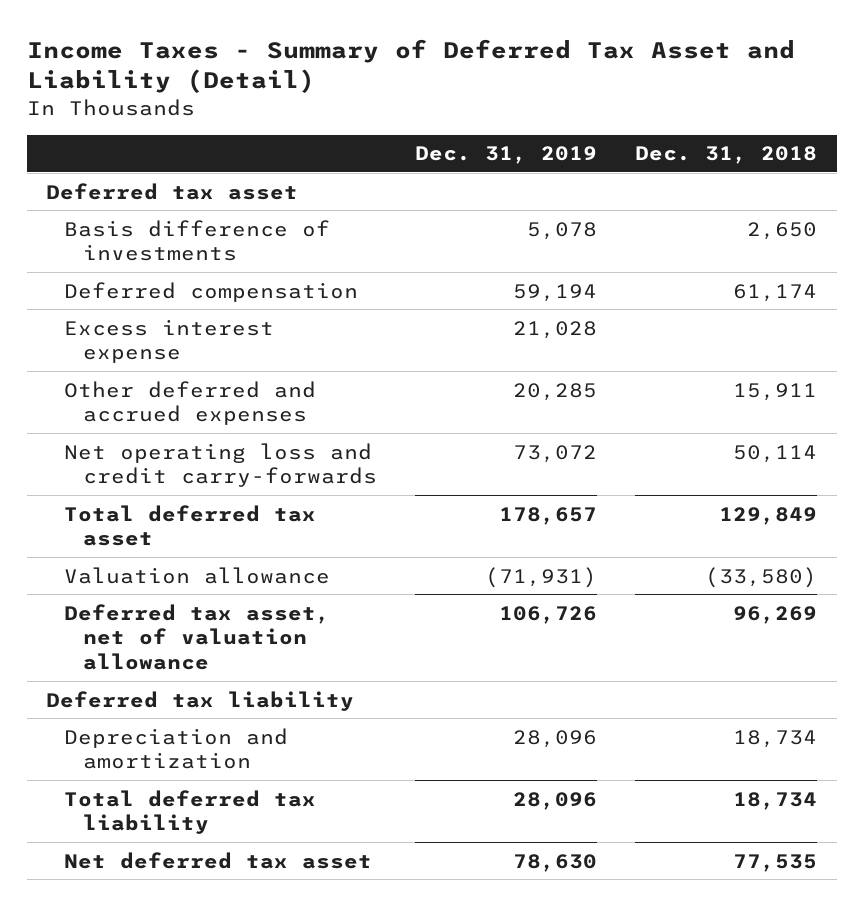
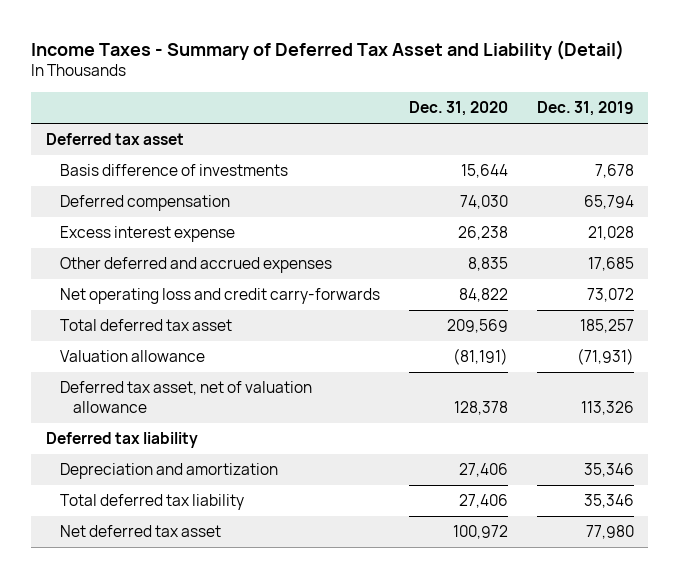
[635,146,818,165] Dec. 31, 2018 -> none
none -> [408,101,508,117] Dec. 31, 2020
[526,221,597,240] 5,078 -> [594,164,634,179] 7,678
[512,283,597,302] 59,194 -> [583,195,634,210] 65,794
[512,382,597,401] 20,285 -> [587,257,634,272] 17,685
[498,506,597,525] 178,657 -> [579,319,634,334] 185,257
[498,605,597,624] 106,726 -> [580,400,634,415] 113,326
[512,729,597,748] 28,096 -> [583,463,634,478] 35,346
[512,791,597,810] 28,096 -> [583,494,634,509] 35,346
[512,853,597,872] 78,630 -> [585,525,634,540] 77,980

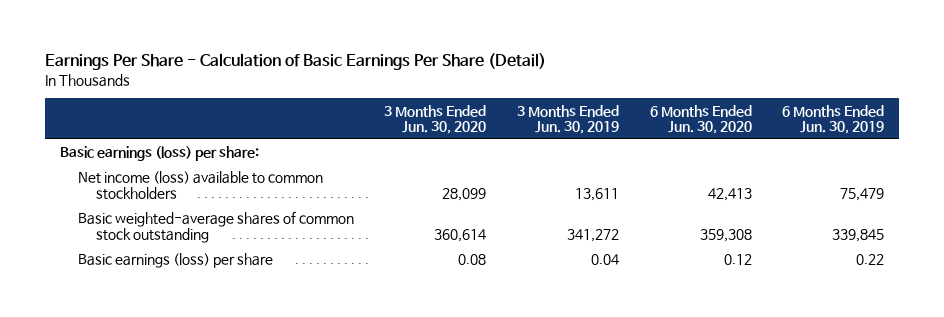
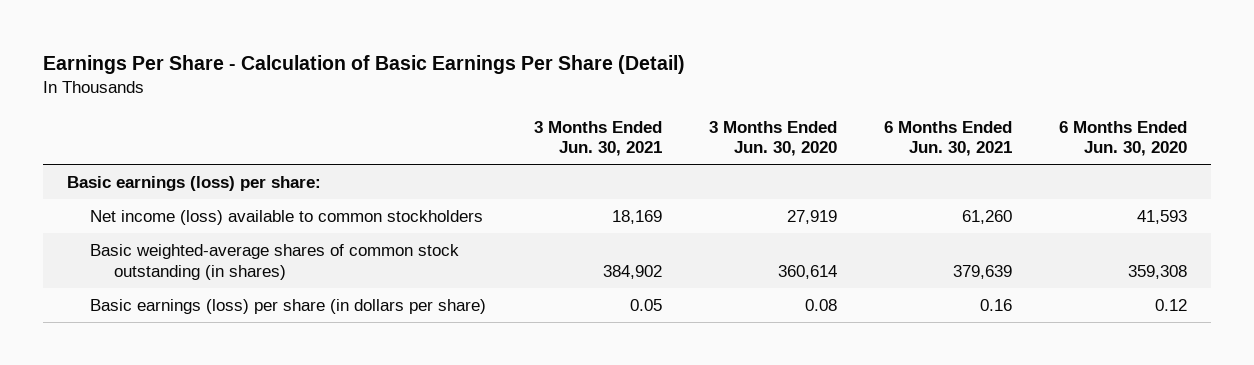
[517,104,620,135] 3 Months Ended Jun. 30, 2019 -> none
[782,104,885,135] 6 Months Ended Jun. 30, 2019 -> none
none -> [533,120,662,157] 3 Months Ended Jun. 30, 2021
none -> [884,120,1013,157] 6 Months Ended Jun. 30, 2021
[442,188,487,202] 28,099 -> [786,209,837,224] 27,919
[707,188,752,202] 42,413 -> [1137,209,1188,224] 41,593
[77,211,354,244] Basic weighted-average shares of common stock outstanding -> [90,243,460,280] Basic weighted-average shares of common stock outstanding (in shares)
[77,253,273,269] Basic earnings (loss) per share -> [90,298,487,314] Basic earnings (loss) per share (in dollars per share)

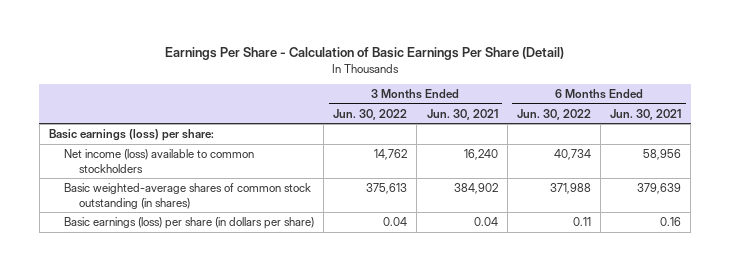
[708,120,837,157] 3 Months Ended Jun. 30, 2020 -> none
[1059,120,1188,157] 6 Months Ended Jun. 30, 2020 -> none
none -> [333,108,408,120] Jun. 30, 2022
none -> [516,108,591,120] Jun. 30, 2022
[611,209,662,224] 18,169 -> [463,148,498,160] 16,240
[962,209,1013,224] 61,260 -> [642,148,681,160] 58,956
[629,298,662,311] 0.05 -> [473,216,498,226] 0.04

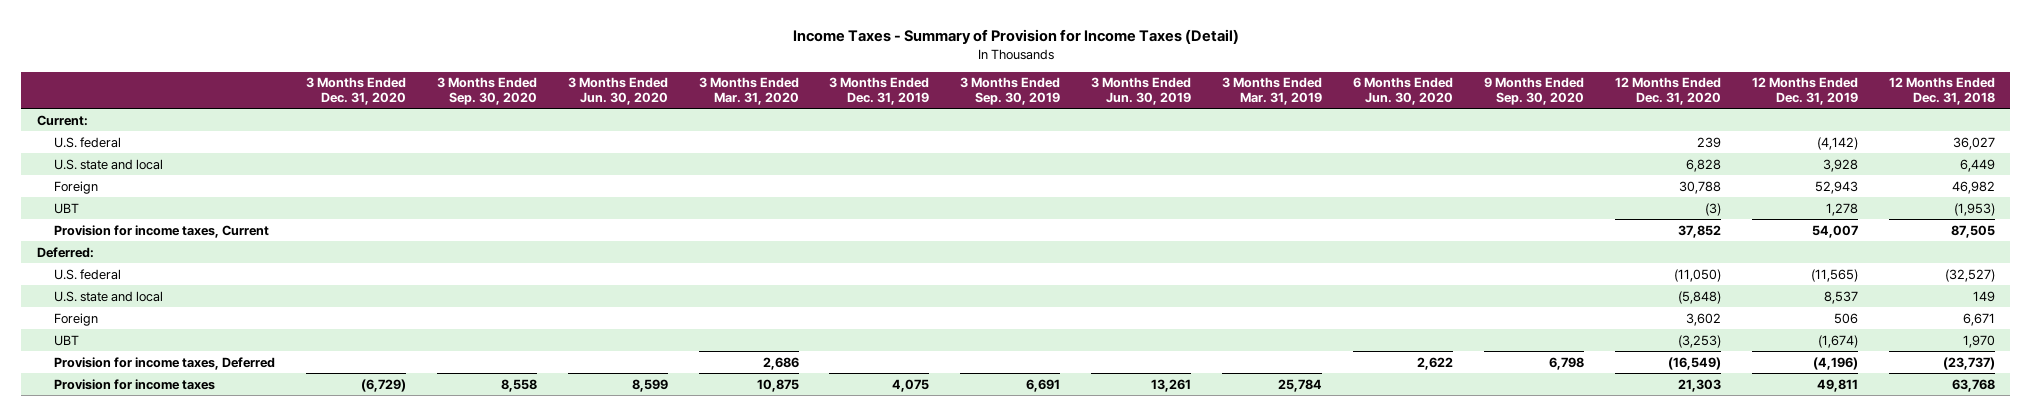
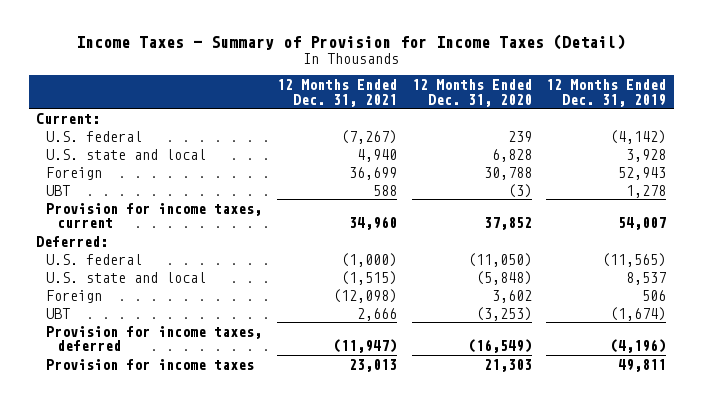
[305,77,406,106] 3 Months Ended Dec. 31, 2020 -> none
[436,77,537,106] 3 Months Ended Sep. 30, 2020 -> none
[567,77,668,106] 3 Months Ended Jun. 30, 2020 -> none
[698,77,799,106] 3 Months Ended Mar. 31, 2020 -> none
[829,77,930,106] 3 Months Ended Dec. 31, 2019 -> none
[960,77,1061,106] 3 Months Ended Sep. 30, 2019 -> none
[1091,77,1192,106] 3 Months Ended Jun. 30, 2019 -> none
[1222,77,1323,106] 3 Months Ended Mar. 31, 2019 -> none
[1353,77,1454,106] 6 Months Ended Jun. 30, 2020 -> none
[1483,77,1584,106] 9 Months Ended Sep. 30, 2020 -> none
[1888,77,1995,106] 12 Months Ended Dec. 31, 2018 -> none
none -> [277,79,398,107] 12 Months Ended Dec. 31, 2021
[53,224,269,238] Provision for income taxes, Current -> [46,202,263,229] Provision for income taxes, current
[53,356,275,370] Provision for income taxes, Deferred -> [46,325,263,352] Provision for income taxes, deferred

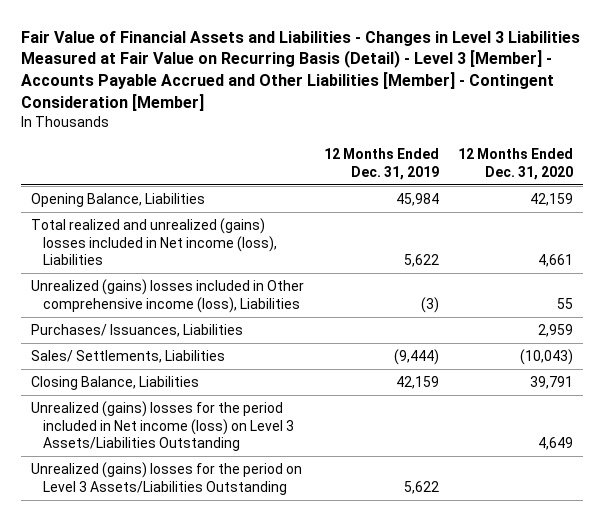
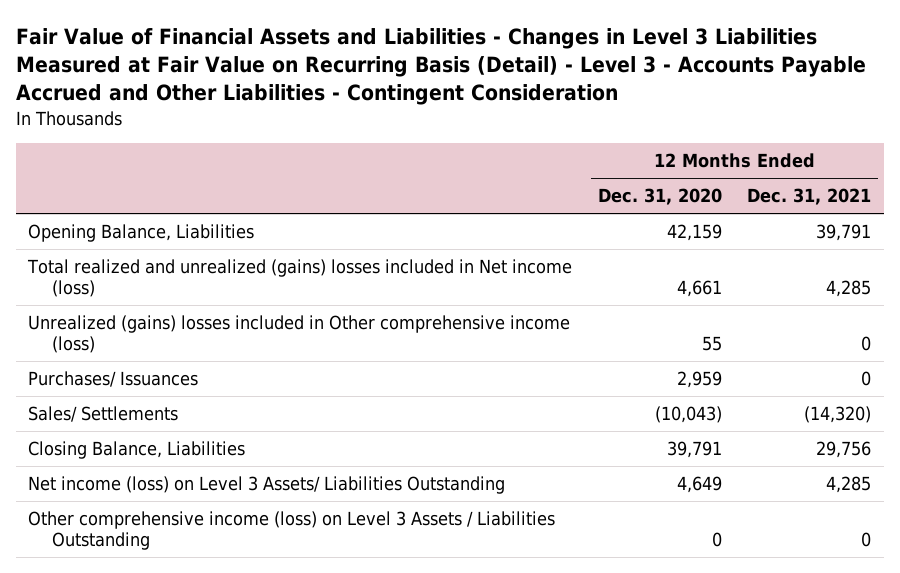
[20,30,580,111] Fair Value of Financial Assets and Liabilities - Changes in Level 3 Liabilities Measured at Fair Value on Recurring Basis (Detail) - Level 3 [Member] - Accounts Payable Accrued and Other Liabilities [Member] - Contingent Consideration [Member] -> [15,27,866,106] Fair Value of Financial Assets and Liabilities - Changes in Level 3 Liabilities Measured at Fair Value on Recurring Basis (Detail) - Level 3 - Accounts Payable Accrued and Other Liabilities - Contingent Consideration
[323,148,439,180] 12 Months Ended Dec. 31, 2019 -> none
none -> [747,188,872,206] Dec. 31, 2021
[30,218,277,265] Total realized and unrealized (gains) losses included in Net income (loss), Liabilities -> [27,259,573,298] Total realized and unrealized (gains) losses included in Net income (loss)
[30,279,304,313] Unrealized (gains) losses included in Other comprehensive income (loss), Liabilities -> [28,315,571,354] Unrealized (gains) losses included in Other comprehensive income (loss)
[30,324,243,338] Purchases/ Issuances, Liabilities -> [28,371,199,388] Purchases/ Issuances
[30,350,225,364] Sales/ Settlements, Liabilities -> [28,406,179,423] Sales/ Settlements
[30,462,302,495] Unrealized (gains) losses for the period on Level 3 Assets/Liabilities Outstanding -> none
[30,401,294,451] Unrealized (gains) losses for the period included in Net income (loss) on Level 3 Assets/Liabilities Outstanding -> [28,476,506,495] Net income (loss) on Level 3 Assets/ Liabilities Outstanding
none -> [28,511,556,551] Other comprehensive income (loss) on Level 3 Assets / Liabilities Outstanding

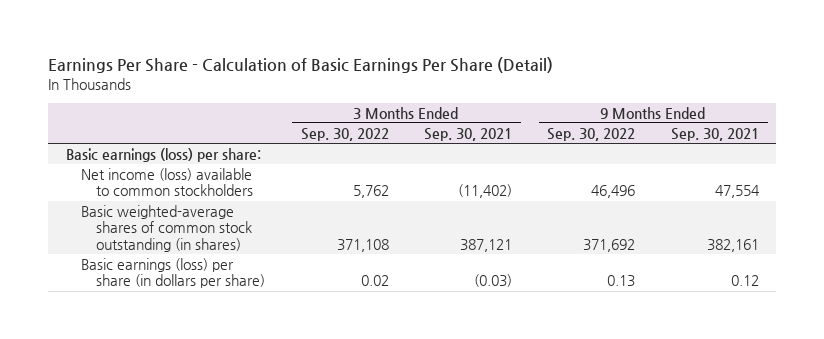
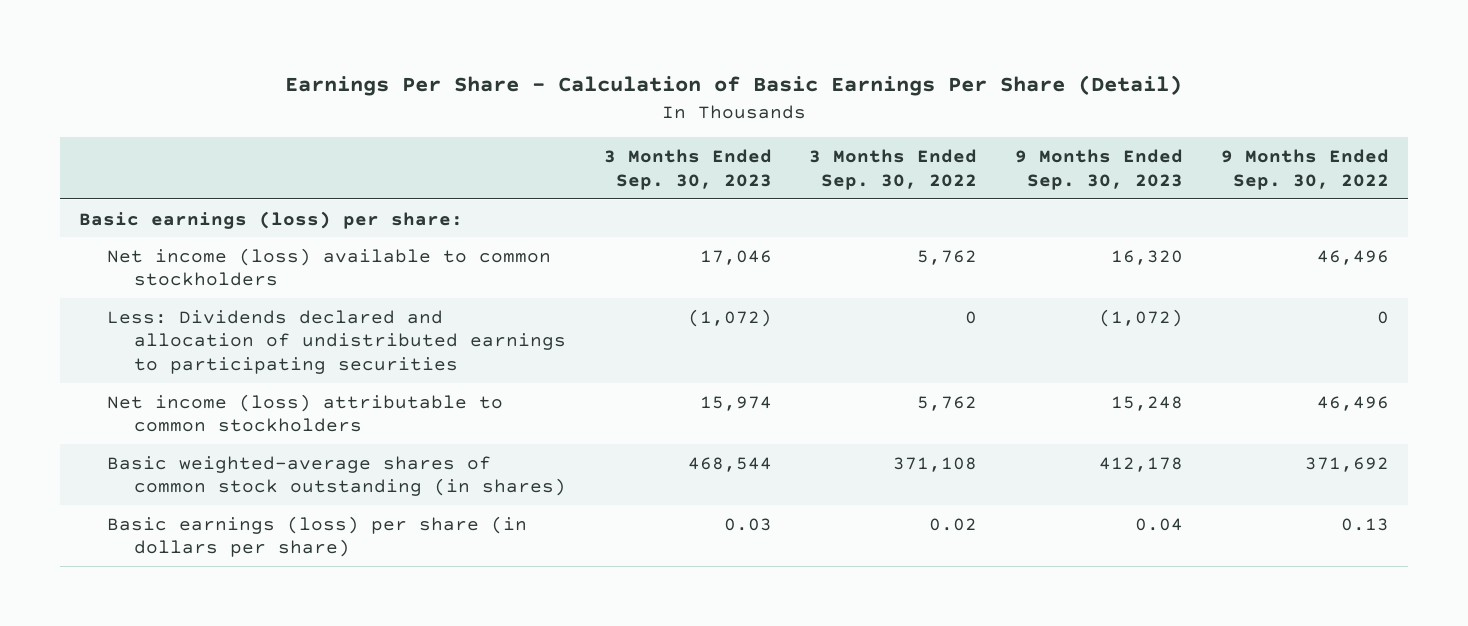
[424,127,513,141] Sep. 30, 2021 -> none
[670,127,759,141] Sep. 30, 2021 -> none
none -> [603,148,772,190] 3 Months Ended Sep. 30, 2023
none -> [1015,148,1184,190] 9 Months Ended Sep. 30, 2023
none -> [106,309,566,375] Less: Dividends declared and allocation of undistributed earnings to participating securities
none -> [106,393,503,433] Net income (loss) attributable to common stockholders

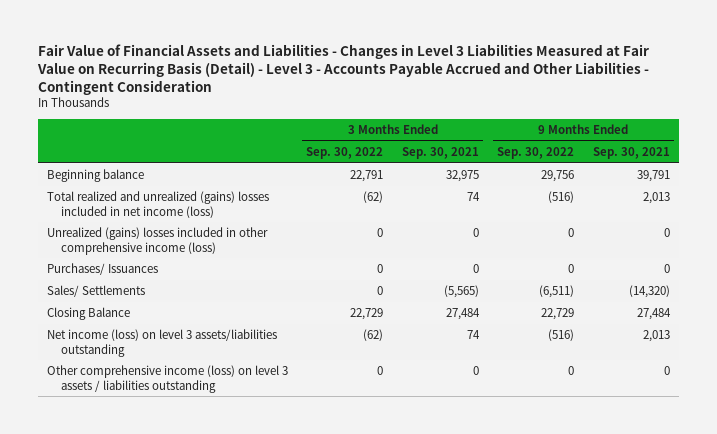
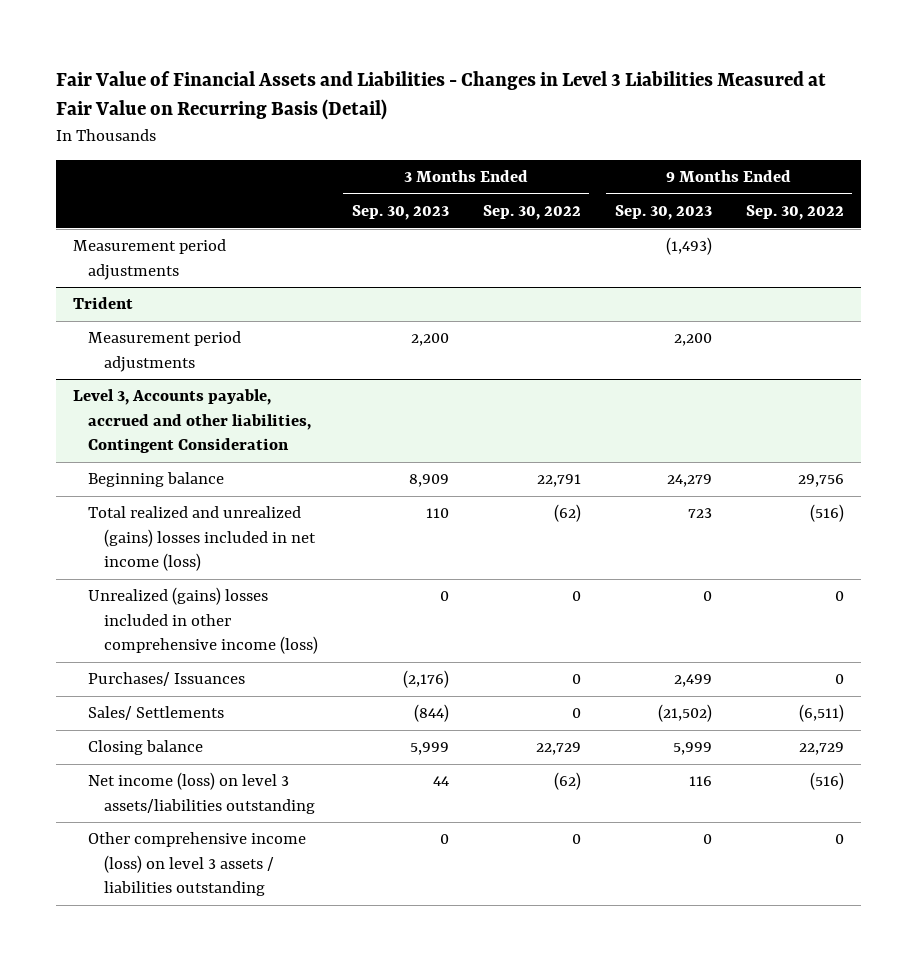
[36,43,649,95] Fair Value of Financial Assets and Liabilities - Changes in Level 3 Liabilities Measured at Fair Value on Recurring Basis (Detail) - Level 3 - Accounts Payable Accrued and Other Liabilities - Contingent Consideration -> [55,70,826,121] Fair Value of Financial Assets and Liabilities - Changes in Level 3 Liabilities Measured at Fair Value on Recurring Basis (Detail)
[401,147,479,160] Sep. 30, 2021 -> none
[592,147,670,160] Sep. 30, 2021 -> none
none -> [351,205,449,221] Sep. 30, 2023
none -> [614,205,712,221] Sep. 30, 2023
none -> [72,239,226,280] Measurement period adjustments
none -> [72,297,133,310] Trident
none -> [88,331,242,372] Measurement period adjustments
none -> [72,389,312,454] Level 3, Accounts payable, accrued and other liabilities, Contingent Consideration
[47,307,131,321] Closing Balance -> [88,740,204,756] Closing balance

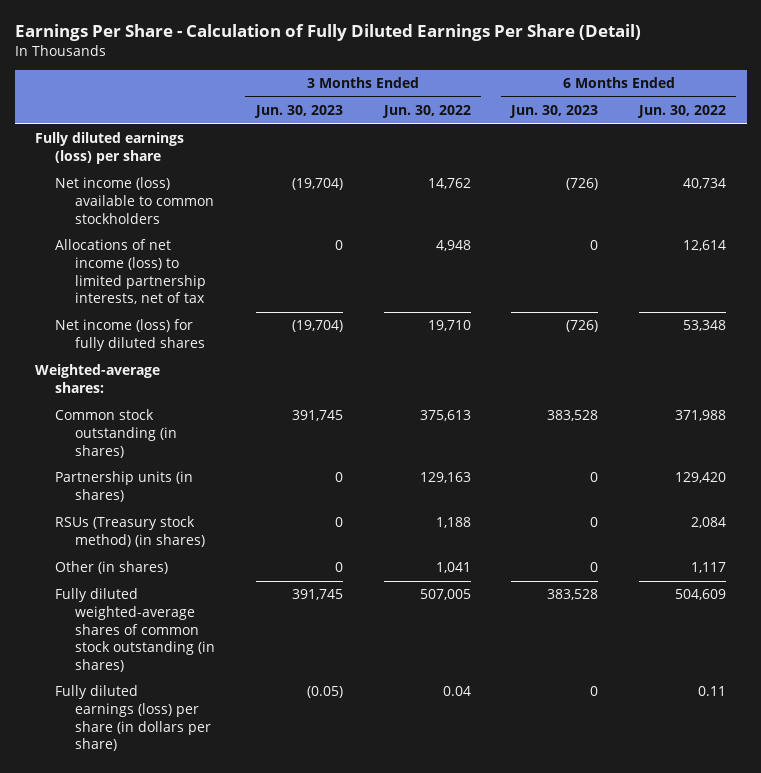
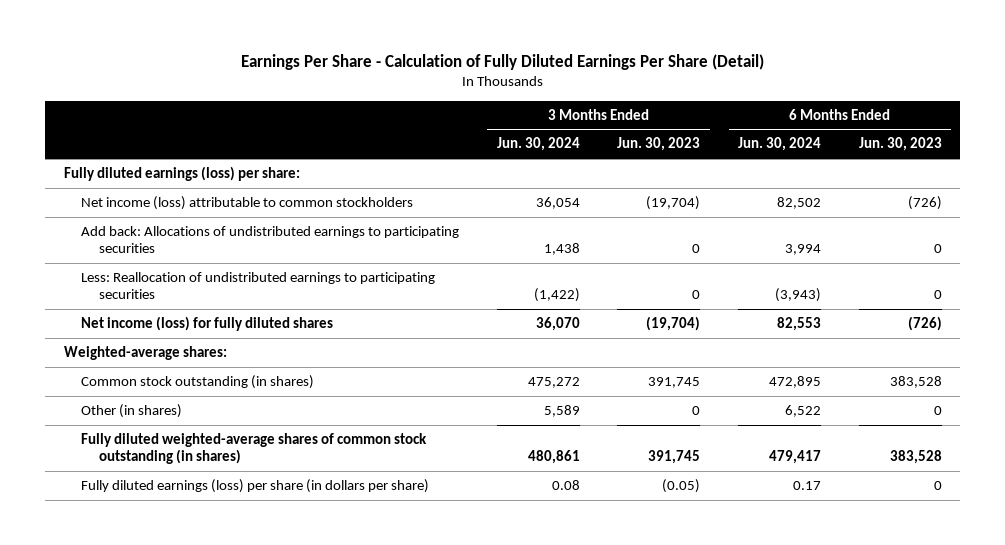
[381,105,471,119] Jun. 30, 2022 -> none
[637,105,727,119] Jun. 30, 2022 -> none
none -> [496,137,580,152] Jun. 30, 2024
none -> [737,137,821,152] Jun. 30, 2024
[54,239,206,305] Allocations of net income (loss) to limited partnership interests, net of tax -> none
[35,132,185,165] Fully diluted earnings (loss) per share -> [63,165,300,181] Fully diluted earnings (loss) per share:
[54,177,214,224] Net income (loss) available to common stockholders -> [81,195,414,210] Net income (loss) attributable to common stockholders
none -> [81,225,460,254] Add back: Allocations of undistributed earnings to participating securities
none -> [81,271,436,300] Less: Reallocation of undistributed earnings to participating securities
[54,471,193,503] Partnership units (in shares) -> none
[54,516,205,548] RSUs (Treasury stock method) (in shares) -> none

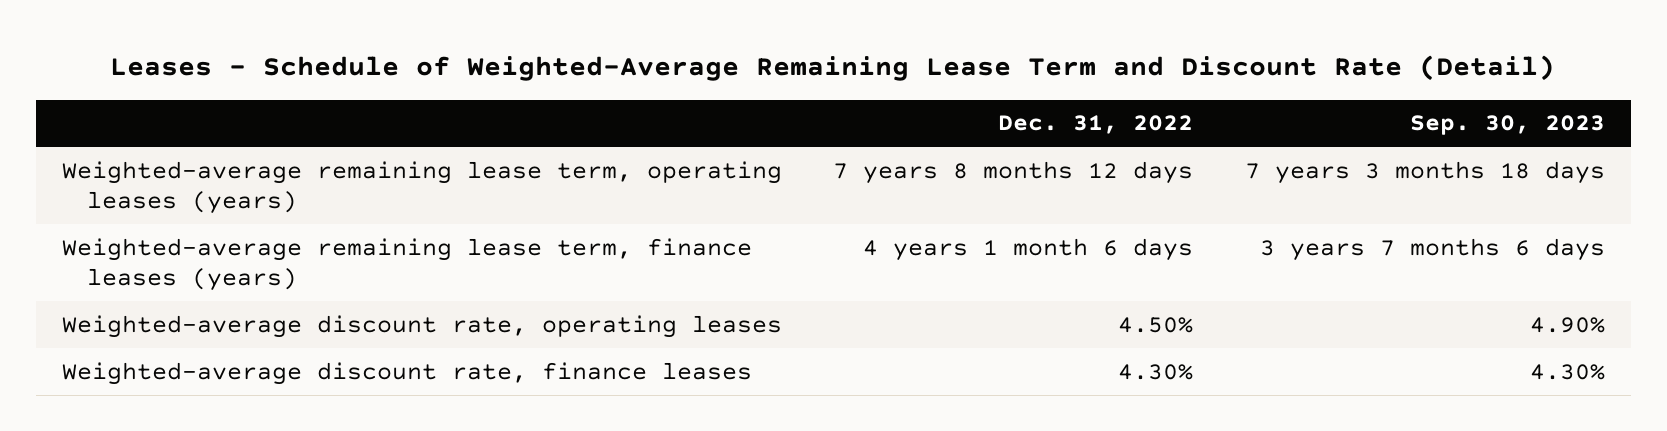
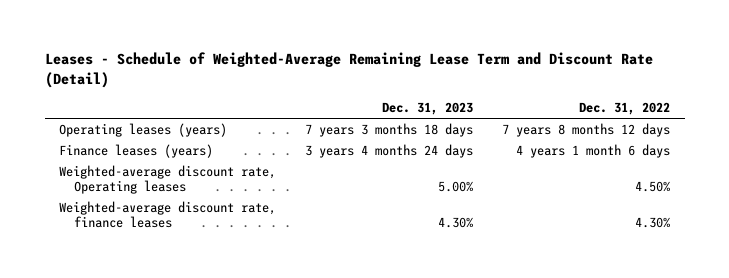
[1410,115,1606,136] Sep. 30, 2023 -> none
none -> [382,102,474,116] Dec. 31, 2023
[61,160,782,215] Weighted-average remaining lease term, operating leases (years) -> [59,123,228,138] Operating leases (years)
[61,237,752,292] Weighted-average remaining lease term, finance leases (years) -> [59,144,214,159] Finance leases (years)
[61,314,782,338] Weighted-average discount rate, operating leases -> [59,165,277,194] Weighted-average discount rate, Operating leases

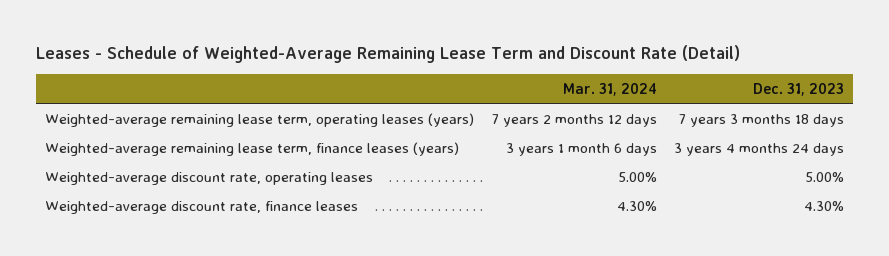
[579,102,671,116] Dec. 31, 2022 -> none
none -> [562,82,657,96] Mar. 31, 2024
[59,123,228,138] Operating leases (years) -> [44,112,474,127] Weighted-average remaining lease term, operating leases (years)
[59,144,214,159] Finance leases (years) -> [44,141,459,156] Weighted-average remaining lease term, finance leases (years)
[59,165,277,194] Weighted-average discount rate, Operating leases -> [44,171,373,185] Weighted-average discount rate, operating leases

